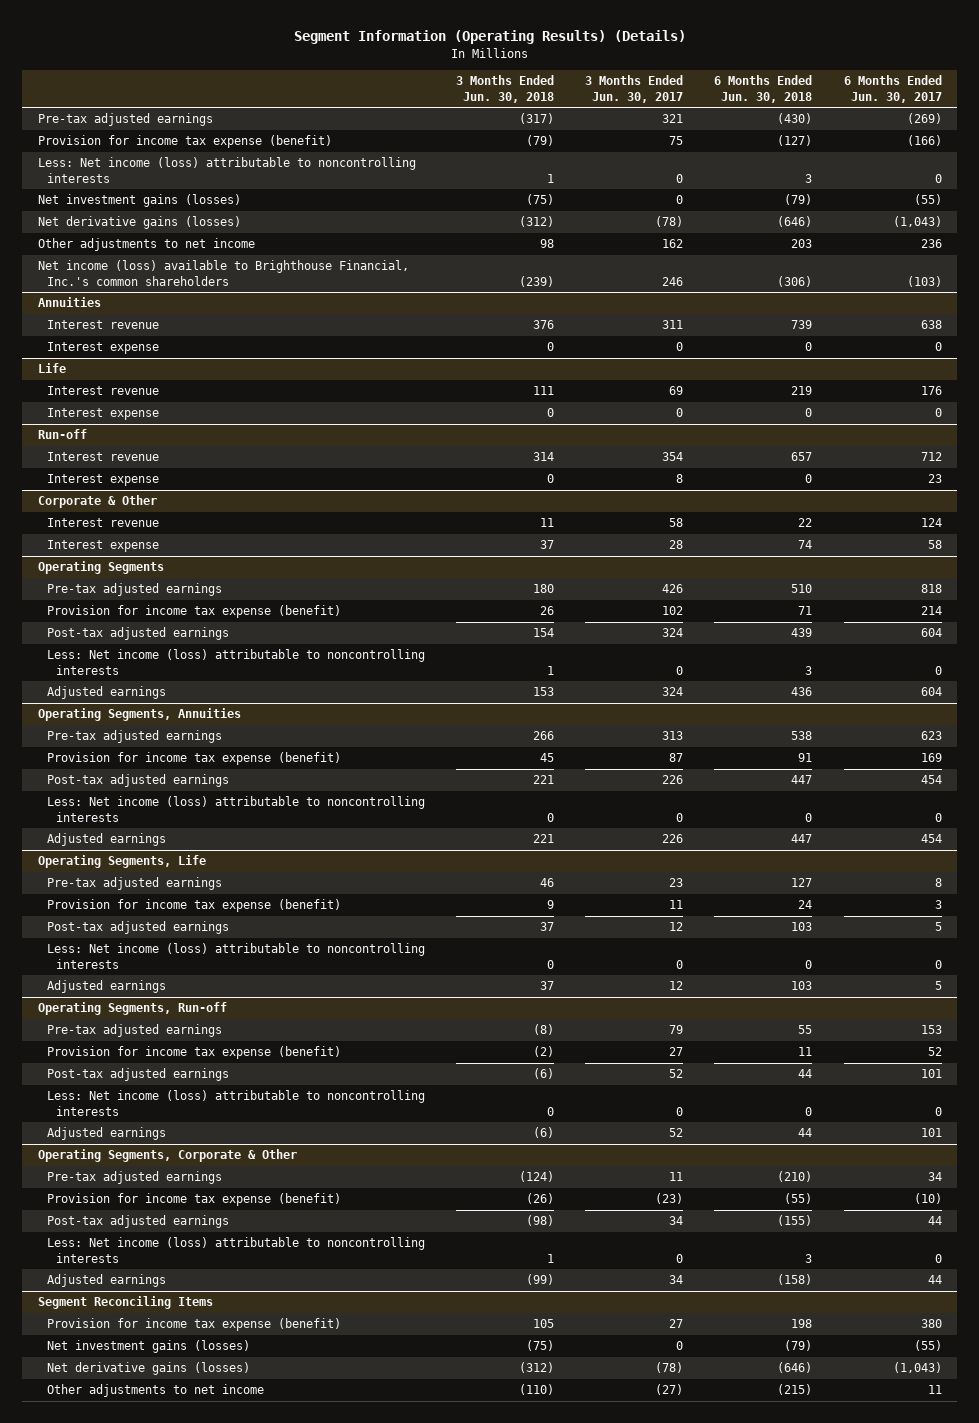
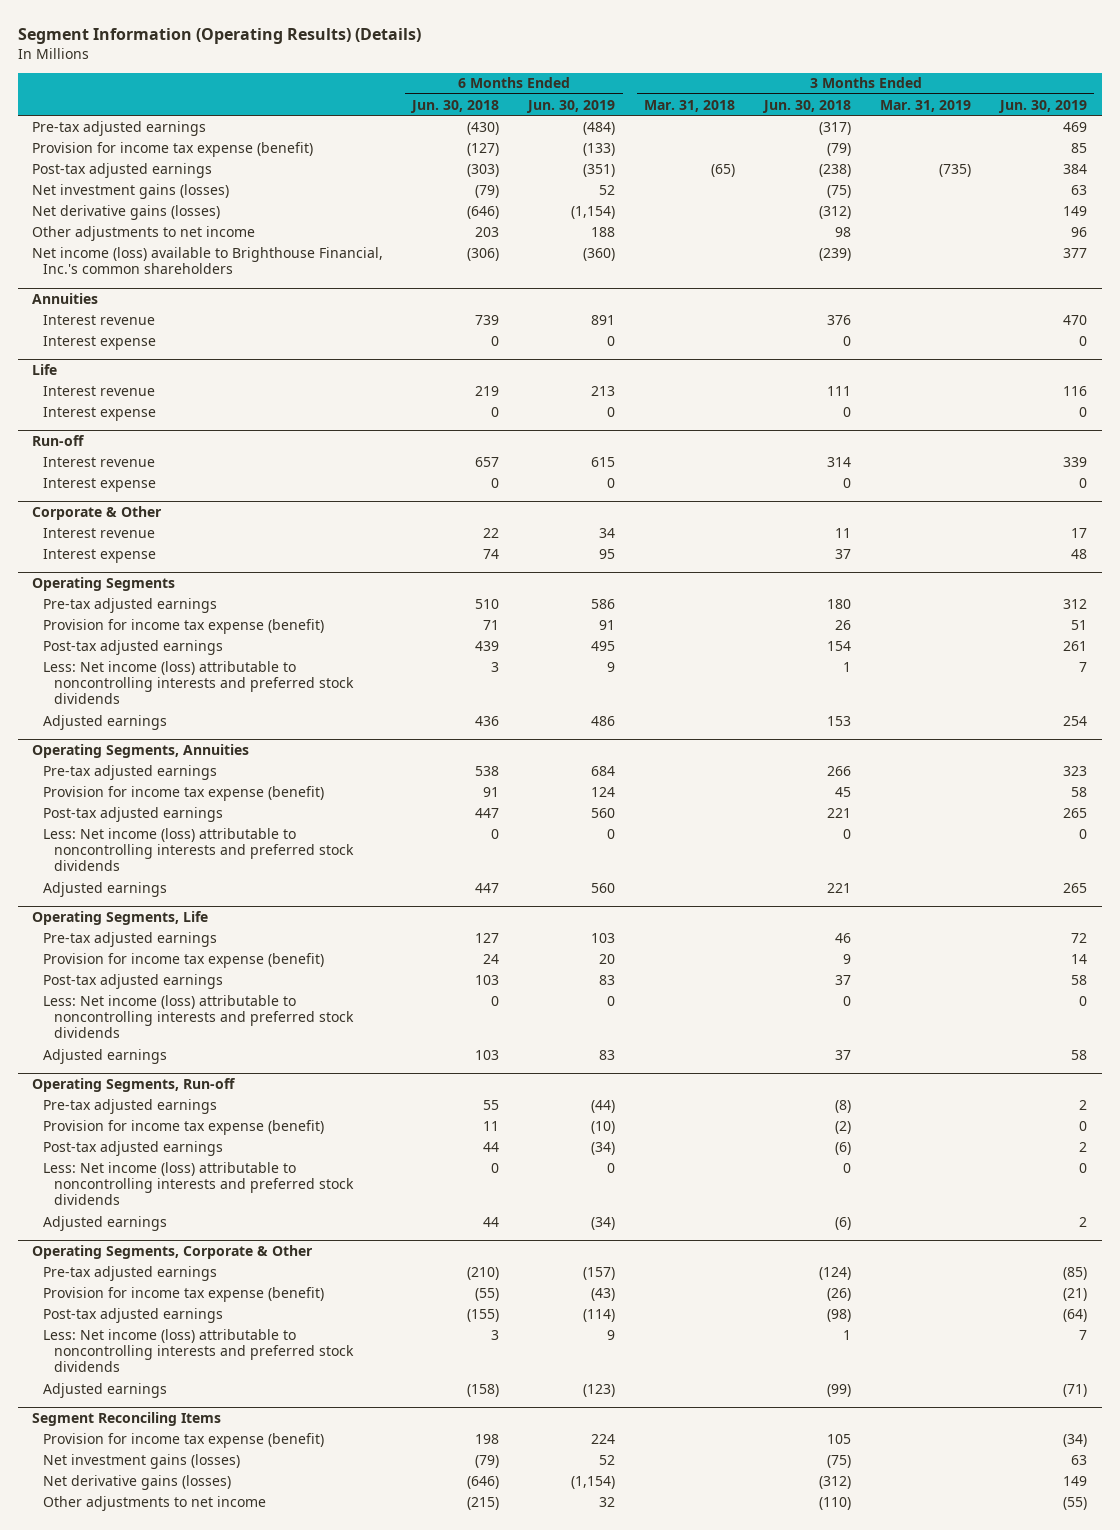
[585,75,684,104] 3 Months Ended Jun. 30, 2017 -> none
[843,75,942,104] 6 Months Ended Jun. 30, 2017 -> none
none -> [526,99,616,113] Jun. 30, 2019
none -> [644,99,736,112] Mar. 31, 2018
none -> [880,99,972,112] Mar. 31, 2019
none -> [998,99,1088,113] Jun. 30, 2019
[37,157,416,184] Less: Net income (loss) attributable to noncontrolling interests -> none
none -> [32,162,213,178] Post-tax adjusted earnings
[46,649,425,676] Less: Net income (loss) attributable to noncontrolling interests -> [43,660,355,705] Less: Net income (loss) attributable to noncontrolling interests and preferred stock dividends
[46,796,425,823] Less: Net income (loss) attributable to noncontrolling interests -> [43,827,355,872] Less: Net income (loss) attributable to noncontrolling interests and preferred stock dividends
[46,943,425,970] Less: Net income (loss) attributable to noncontrolling interests -> [43,994,355,1039] Less: Net income (loss) attributable to noncontrolling interests and preferred stock dividends
[46,1090,425,1117] Less: Net income (loss) attributable to noncontrolling interests -> [43,1161,355,1206] Less: Net income (loss) attributable to noncontrolling interests and preferred stock dividends
[46,1237,425,1264] Less: Net income (loss) attributable to noncontrolling interests -> [43,1328,355,1373] Less: Net income (loss) attributable to noncontrolling interests and preferred stock dividends

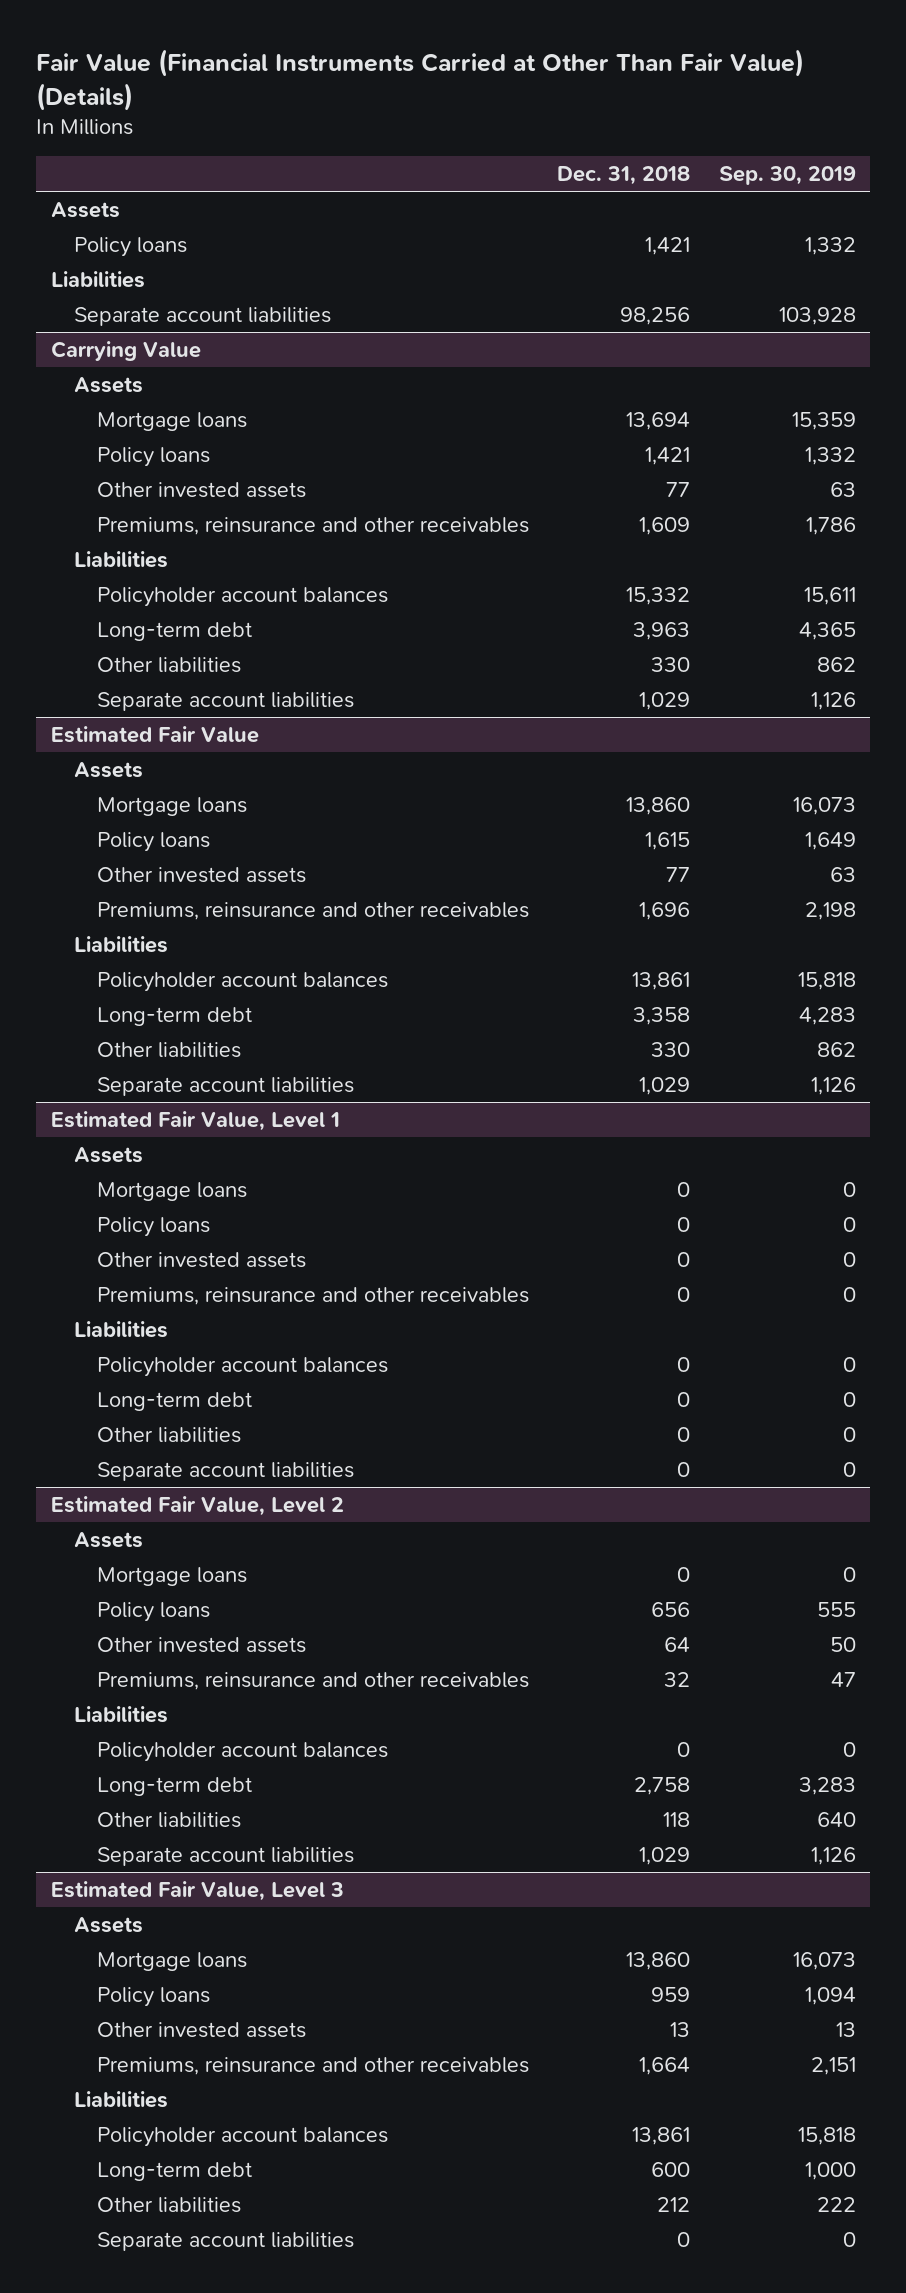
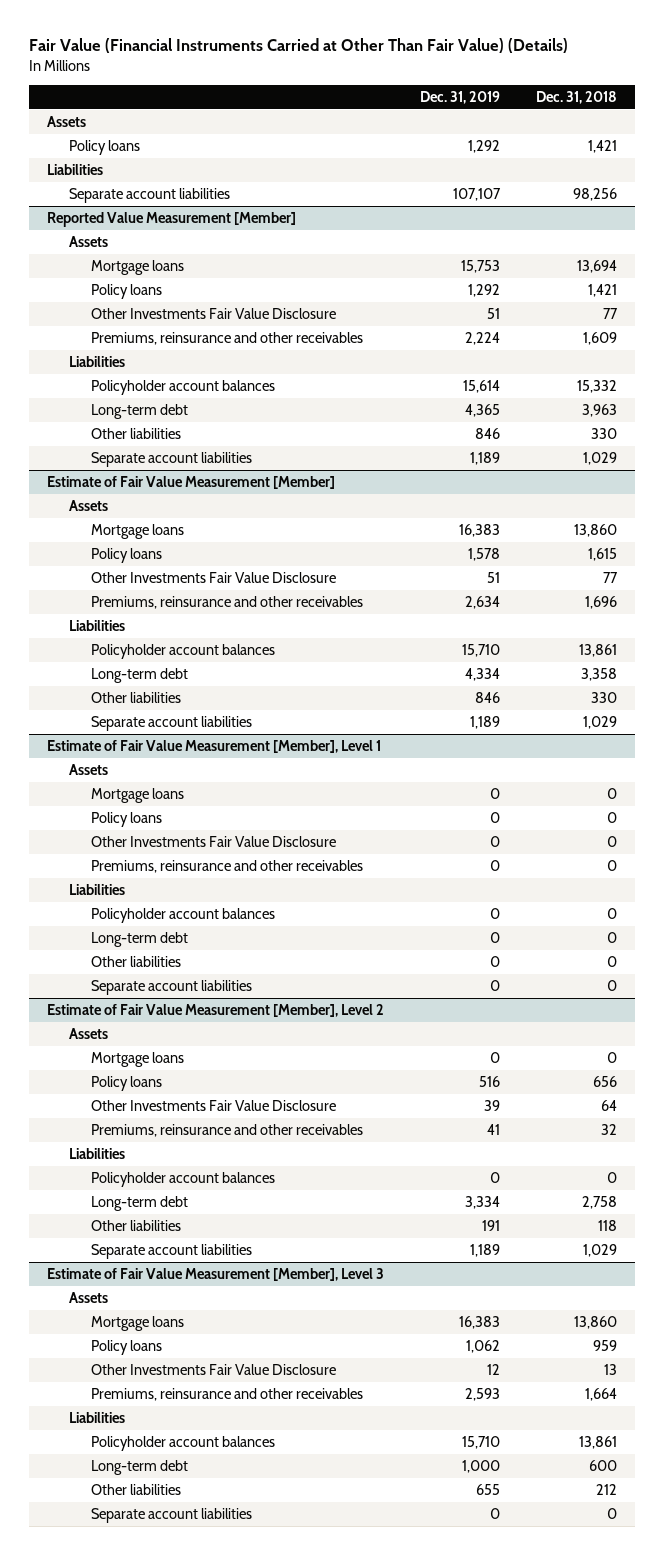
[718,166,856,186] Sep. 30, 2019 -> none
none -> [419,90,500,104] Dec. 31, 2019
[50,341,201,362] Carrying Value -> [46,211,296,227] Reported Value Measurement [Member]
[96,482,306,499] Other invested assets -> [90,307,336,319] Other Investments Fair Value Disclosure
[50,726,259,744] Estimated Fair Value -> [46,475,335,489] Estimate of Fair Value Measurement [Member]
[96,867,306,884] Other invested assets -> [90,571,336,583] Other Investments Fair Value Disclosure
[50,1111,340,1132] Estimated Fair Value, Level 1 -> none
none -> [46,739,381,753] Estimate of Fair Value Measurement [Member], Level 1
[96,1252,306,1269] Other invested assets -> [90,835,336,847] Other Investments Fair Value Disclosure
[50,1496,344,1517] Estimated Fair Value, Level 2 -> none
none -> [46,1003,384,1017] Estimate of Fair Value Measurement [Member], Level 2
[96,1637,306,1654] Other invested assets -> [90,1099,336,1111] Other Investments Fair Value Disclosure
[50,1881,344,1902] Estimated Fair Value, Level 3 -> none
none -> [46,1267,384,1281] Estimate of Fair Value Measurement [Member], Level 3
[96,2022,306,2039] Other invested assets -> [90,1363,336,1375] Other Investments Fair Value Disclosure

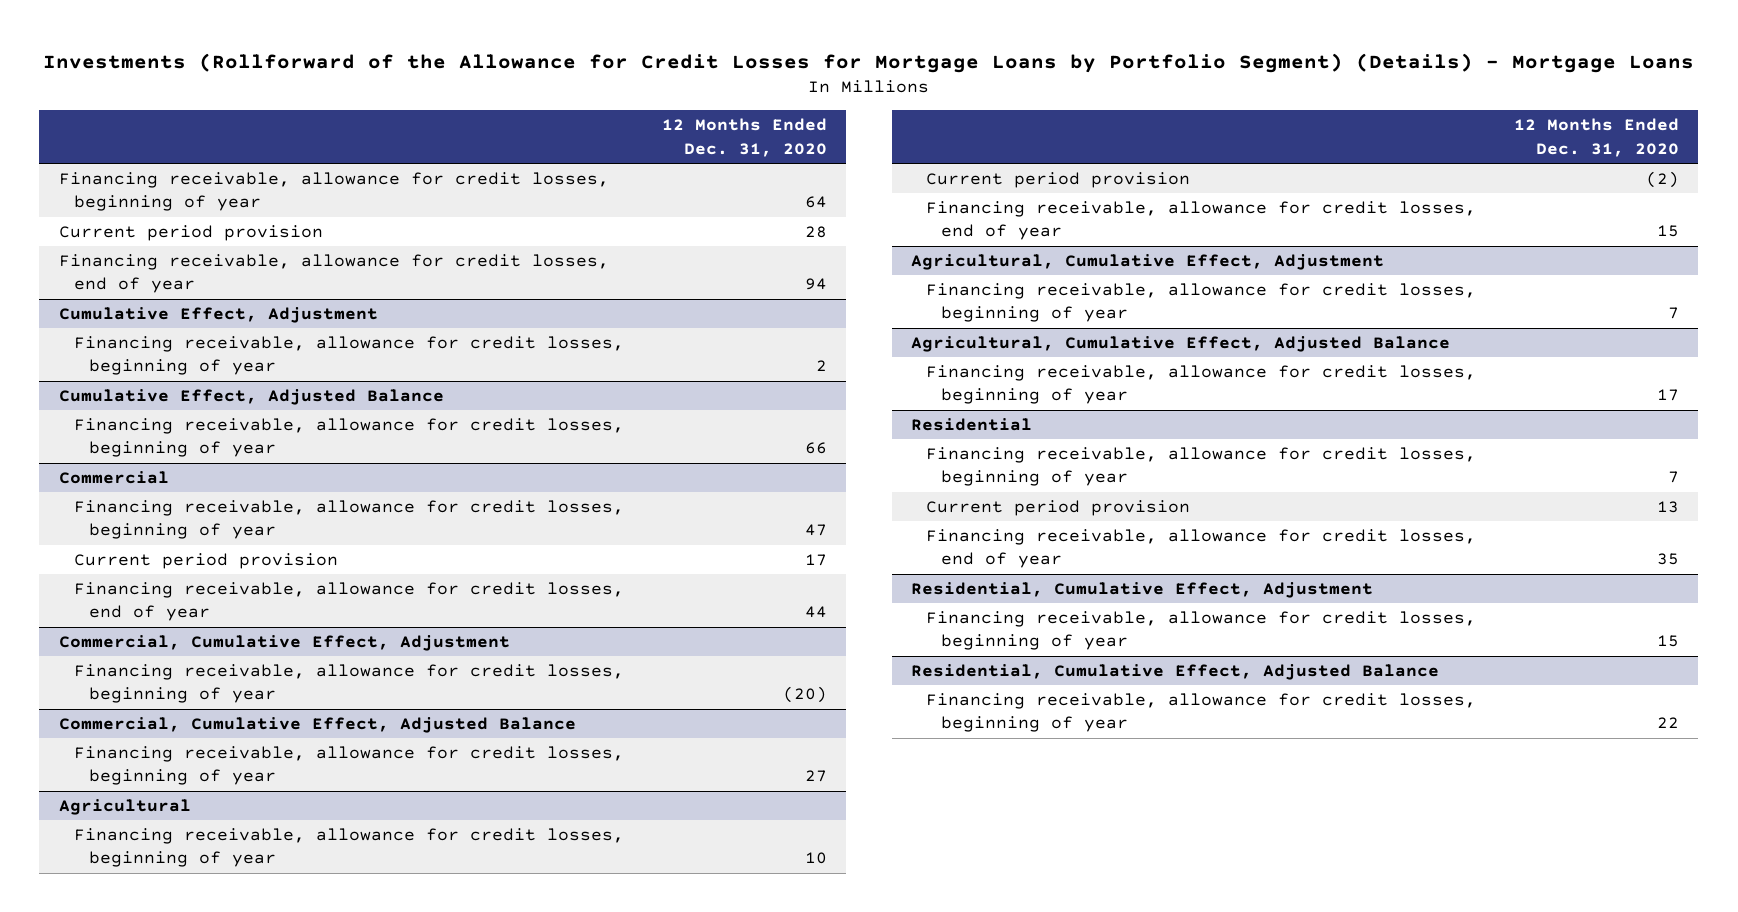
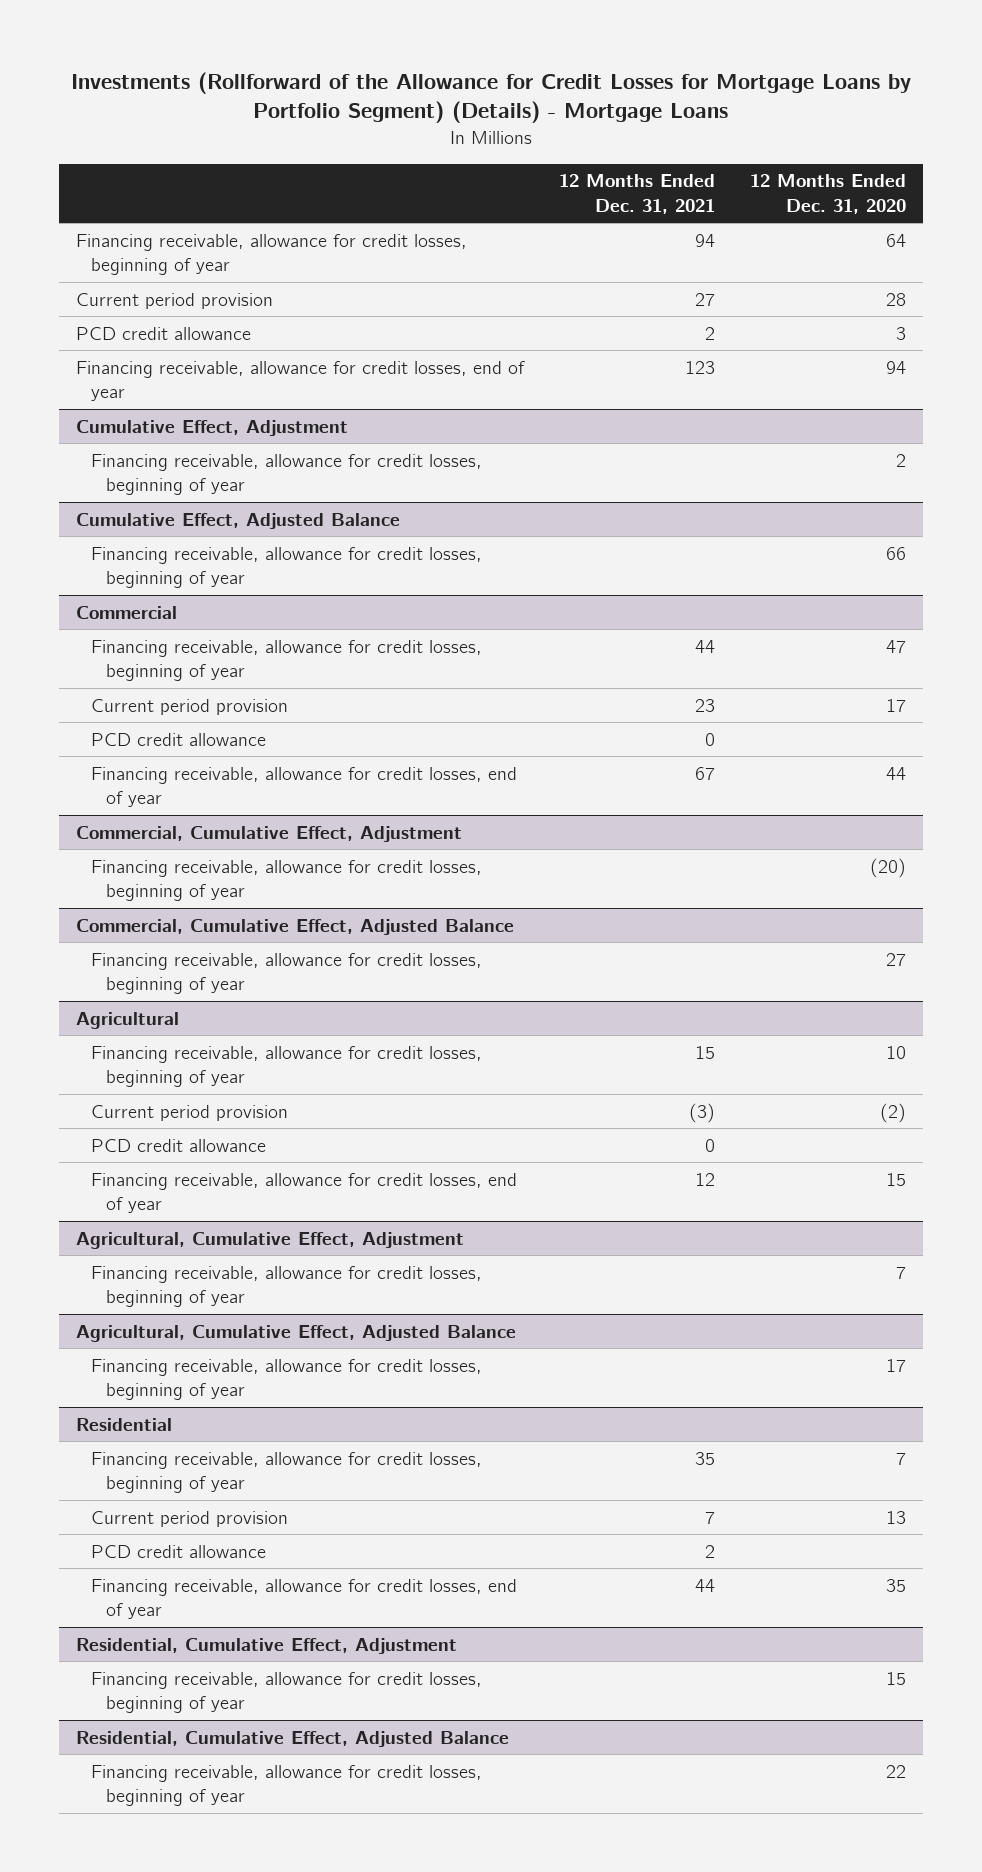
none -> [559,174,716,214] 12 Months Ended Dec. 31, 2021
none -> [76,326,252,340] PCD credit allowance
none -> [91,732,267,746] PCD credit allowance
none -> [91,1138,267,1152] PCD credit allowance
none -> [91,1544,267,1558] PCD credit allowance

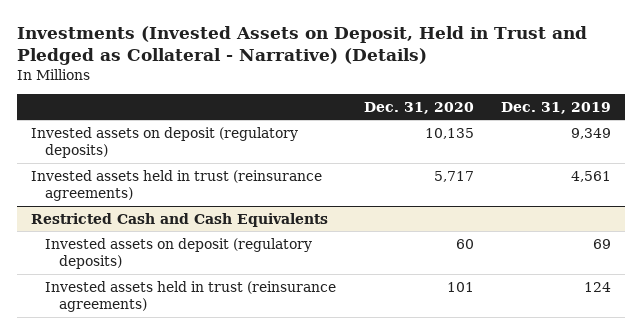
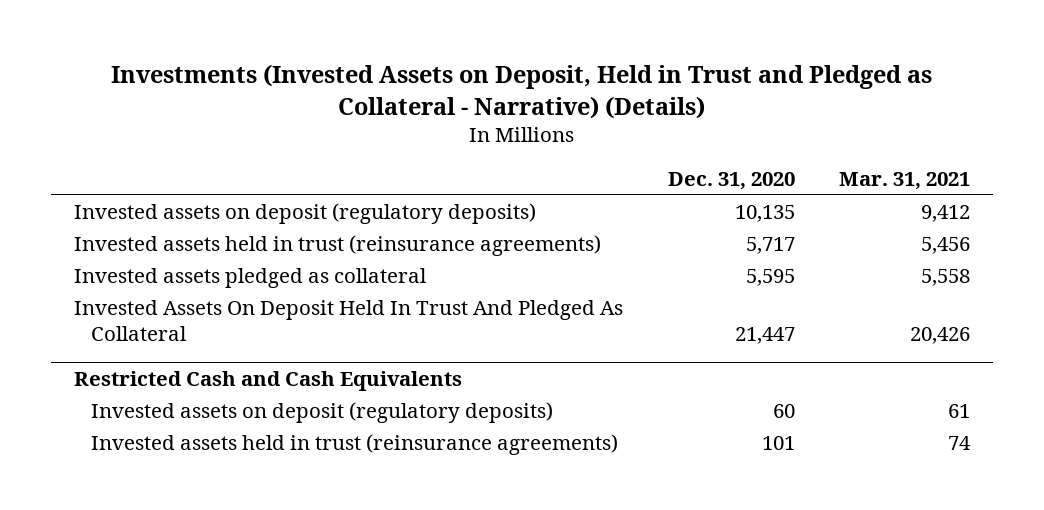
[501,101,612,114] Dec. 31, 2019 -> none
none -> [839,172,971,191] Mar. 31, 2021
none -> [73,268,427,289] Invested assets pledged as collateral
none -> [73,300,623,341] Invested Assets On Deposit Held In Trust And Pledged As Collateral

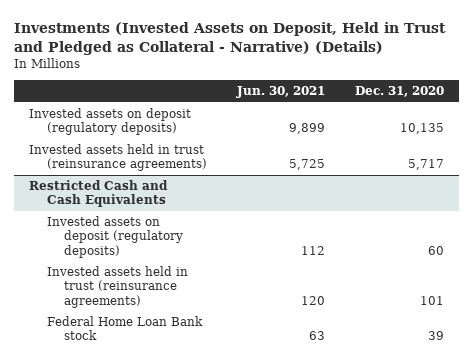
[839,172,971,191] Mar. 31, 2021 -> none
none -> [235,86,325,99] Jun. 30, 2021
[73,268,427,289] Invested assets pledged as collateral -> none
[73,300,623,341] Invested Assets On Deposit Held In Trust And Pledged As Collateral -> none
none -> [46,316,203,341] Federal Home Loan Bank stock

